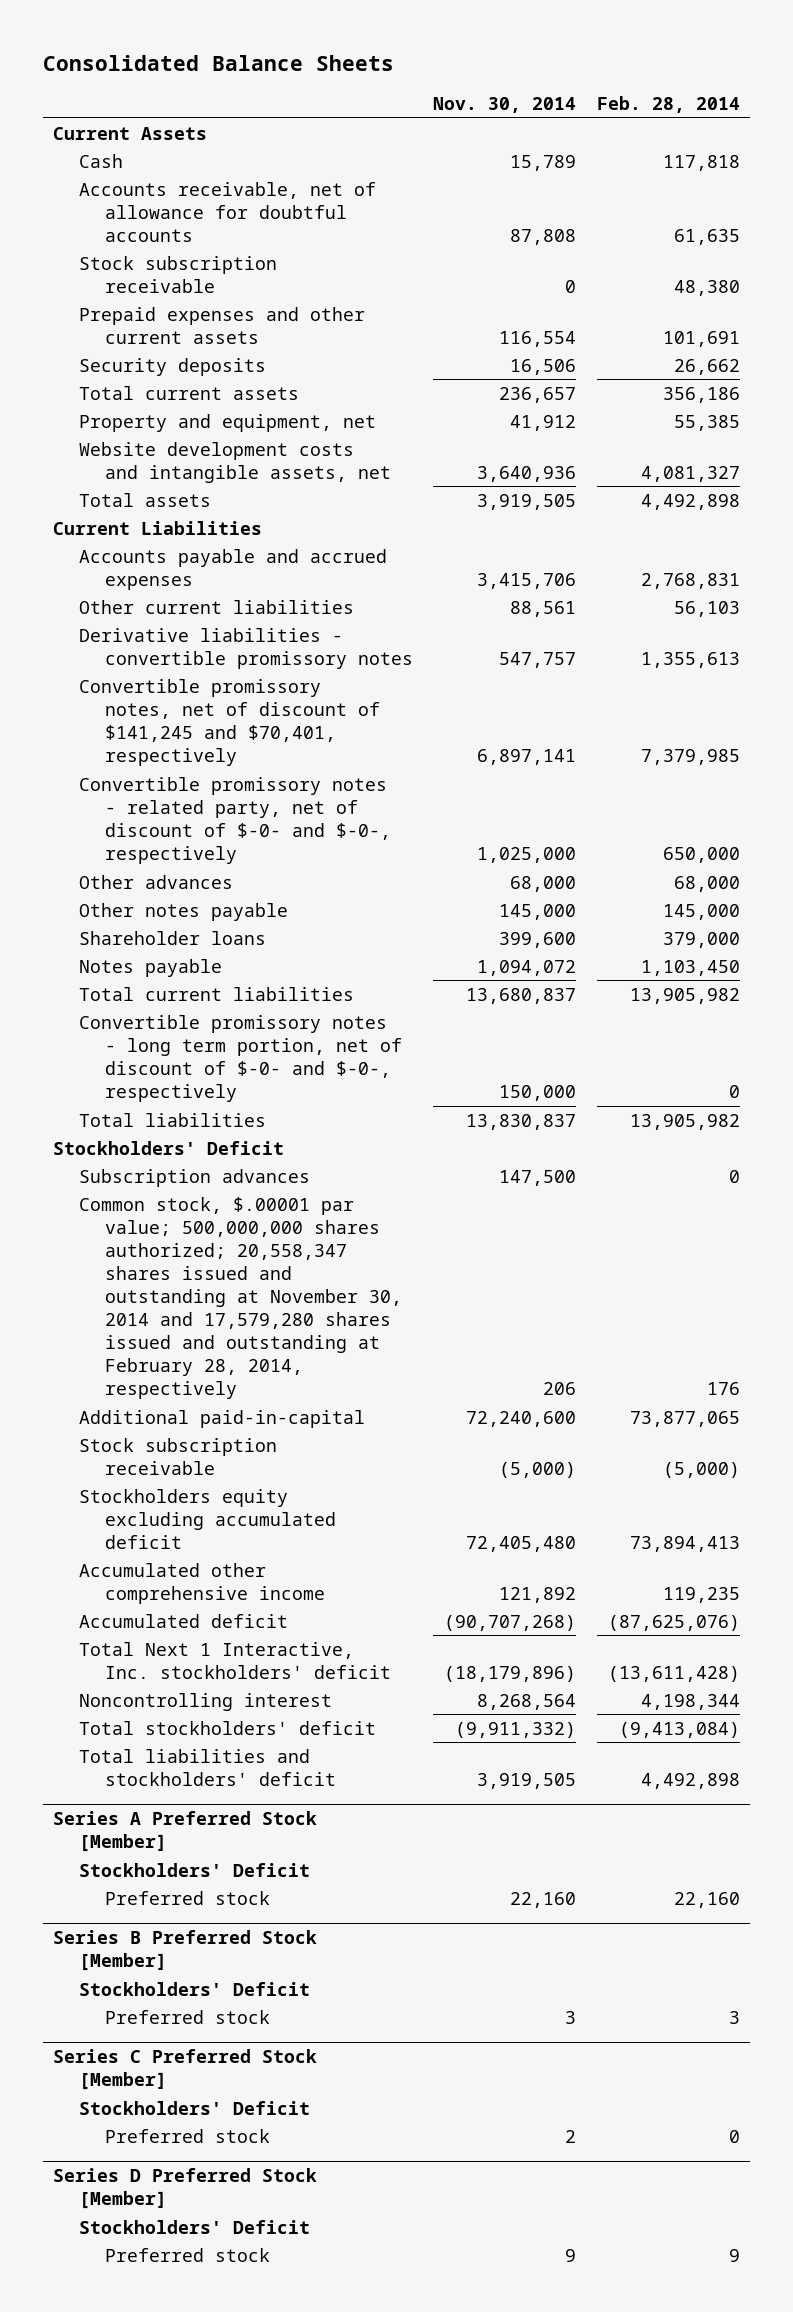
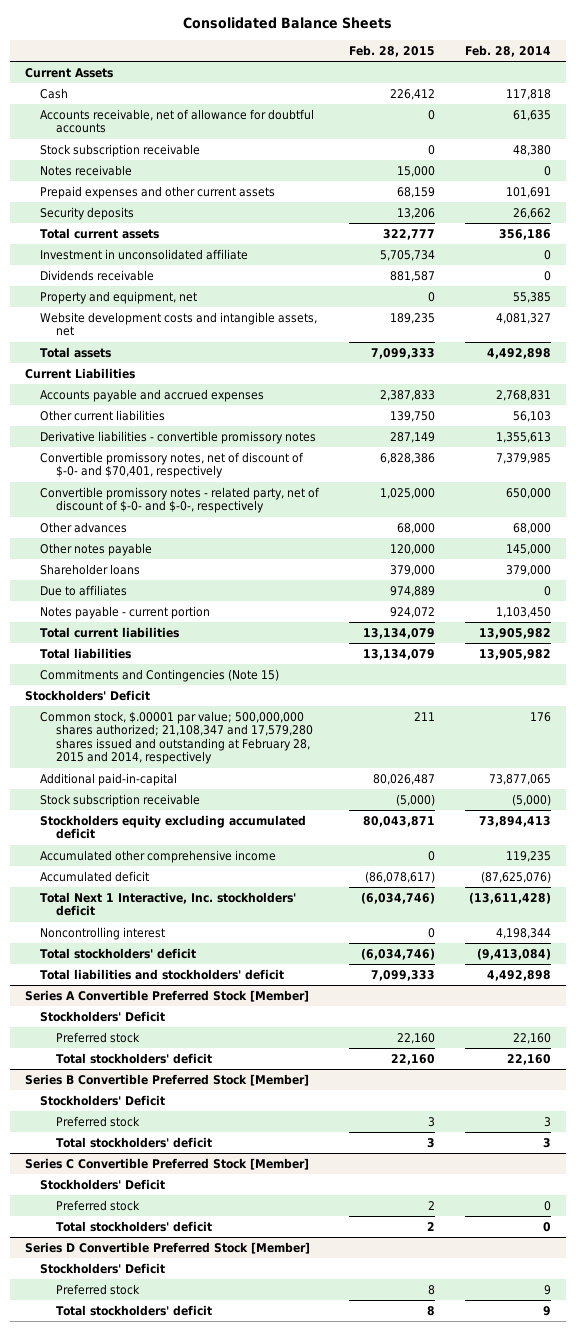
[433,96,577,113] Nov. 30, 2014 -> none
none -> [349,44,436,57] Feb. 28, 2015
none -> [40,164,133,176] Notes receivable
none -> [40,248,249,260] Investment in unconsolidated affiliate
none -> [40,269,155,281] Dividends receivable
[79,678,381,766] Convertible promissory notes, net of discount of $141,245 and $70,401, respectively -> [40,451,305,479] Convertible promissory notes, net of discount of $-0- and $70,401, respectively
none -> [40,584,128,596] Due to affiliates
[79,958,223,977] Notes payable -> [40,605,211,619] Notes payable - current portion
[79,1014,403,1102] Convertible promissory notes - long term portion, net of discount of $-0- and $-0-, respectively -> none
none -> [40,668,280,682] Commitments and Contingencies (Note 15)
[79,1168,311,1187] Subscription advances -> none
[79,1196,403,1400] Common stock, $.00001 par value; 500,000,000 shares authorized; 20,558,347 shares issued and outstanding at November 30, 2014 and 17,579,280 shares issued and outstanding at February 28, 2014, respectively -> [40,710,313,765] Common stock, $.00001 par value; 500,000,000 shares authorized; 21,108,347 and 17,579,280 shares issued and outstanding at February 28, 2015 and 2014, respectively
[53,1811,318,1853] Series A Preferred Stock [Member] -> [24,989,309,1002] Series A Convertible Preferred Stock [Member]
none -> [55,1052,212,1064] Total stockholders' deficit
[53,1930,318,1972] Series B Preferred Stock [Member] -> [24,1073,309,1086] Series B Convertible Preferred Stock [Member]
none -> [55,1136,212,1148] Total stockholders' deficit
[53,2049,318,2091] Series C Preferred Stock [Member] -> [24,1157,309,1170] Series C Convertible Preferred Stock [Member]
none -> [55,1220,212,1232] Total stockholders' deficit
[53,2168,318,2210] Series D Preferred Stock [Member] -> [24,1241,310,1254] Series D Convertible Preferred Stock [Member]
none -> [55,1304,212,1316] Total stockholders' deficit

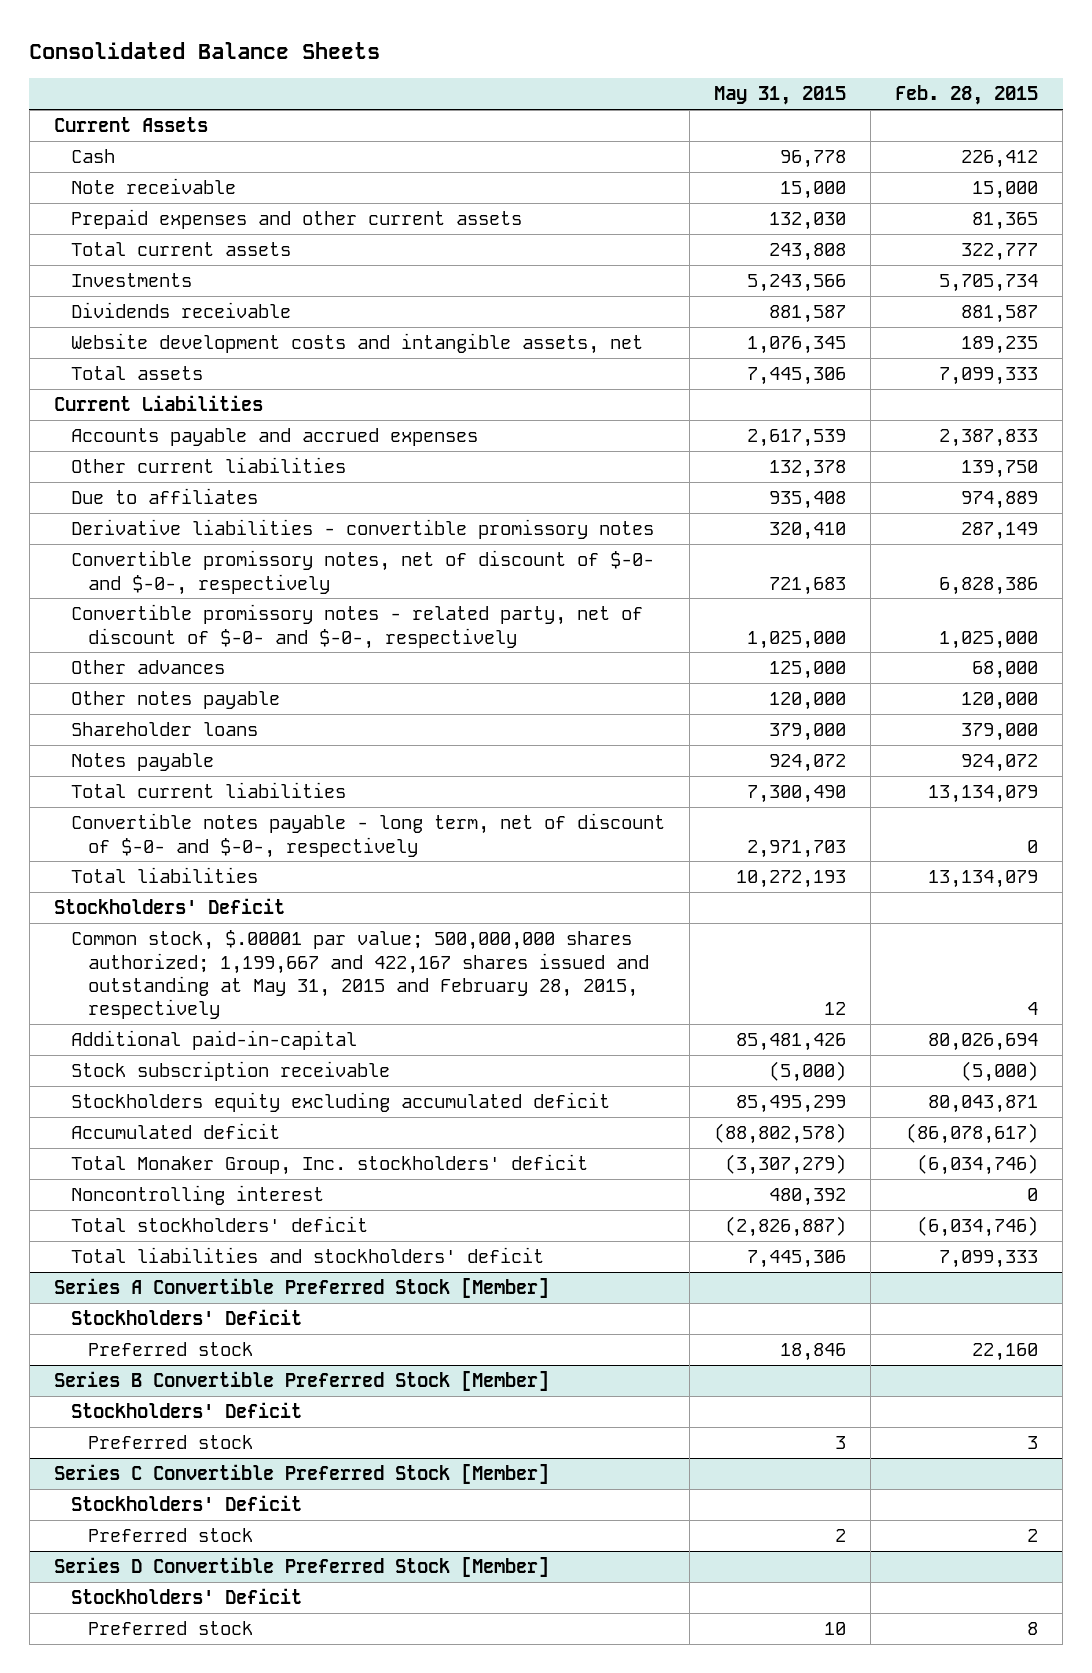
[464,44,551,57] Feb. 28, 2014 -> none
none -> [714,86,847,106] May 31, 2015
[40,108,315,134] Accounts receivable, net of allowance for doubtful accounts -> none
[40,143,201,157] Stock subscription receivable -> none
[40,206,135,220] Security deposits -> none
[40,164,133,176] Notes receivable -> [70,178,236,195] Note receivable
[397,186,436,198] 68,159 -> [972,212,1039,231] 81,365
[40,248,249,260] Investment in unconsolidated affiliate -> [70,273,192,288] Investments
[40,290,198,304] Property and equipment, net -> none
[40,584,128,596] Due to affiliates -> [70,488,258,505] Due to affiliates
[40,451,305,479] Convertible promissory notes, net of discount of $-0- and $70,401, respectively -> [70,550,654,595] Convertible promissory notes, net of discount of $-0- and $-0-, respectively
[40,605,211,619] Notes payable - current portion -> [70,753,214,772] Notes payable
none -> [70,813,665,858] Convertible notes payable - long term, net of discount of $-0- and $-0-, respectively
[40,668,280,682] Commitments and Contingencies (Note 15) -> none
[40,710,313,765] Common stock, $.00001 par value; 500,000,000 shares authorized; 21,108,347 and 17,579,280 shares issued and outstanding at February 28, 2015 and 2014, respectively -> [70,930,650,1019] Common stock, $.00001 par value; 500,000,000 shares authorized; 1,199,667 and 422,167 shares issued and outstanding at May 31, 2015 and February 28, 2015, respectively
[414,711,436,721] 211 -> [1027,1001,1039,1015] 4
[373,773,436,785] 80,026,487 -> [928,1033,1039,1052] 80,026,694
[40,849,277,863] Accumulated other comprehensive income -> none
[40,891,297,917] Total Next 1 Interactive, Inc. stockholders' deficit -> [70,1154,588,1176] Total Monaker Group, Inc. stockholders' deficit
[55,1052,212,1064] Total stockholders' deficit -> none
[55,1136,212,1148] Total stockholders' deficit -> none
[55,1220,212,1232] Total stockholders' deficit -> none
[55,1304,212,1316] Total stockholders' deficit -> none

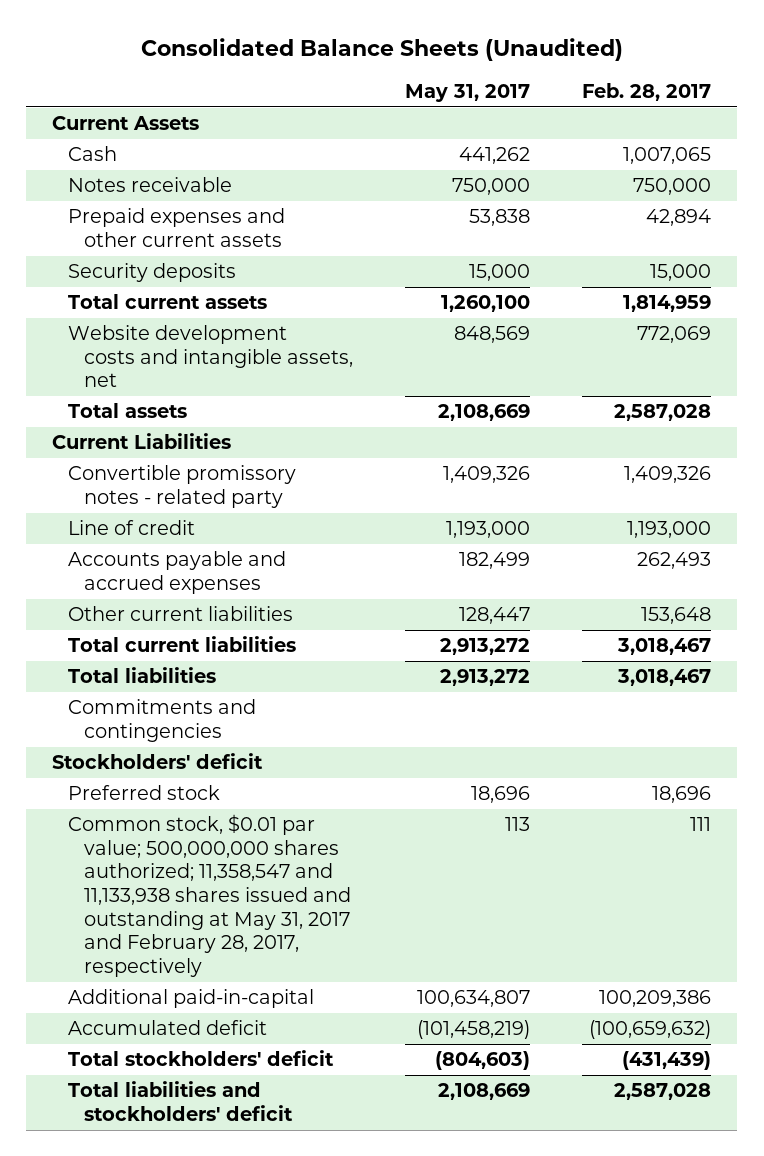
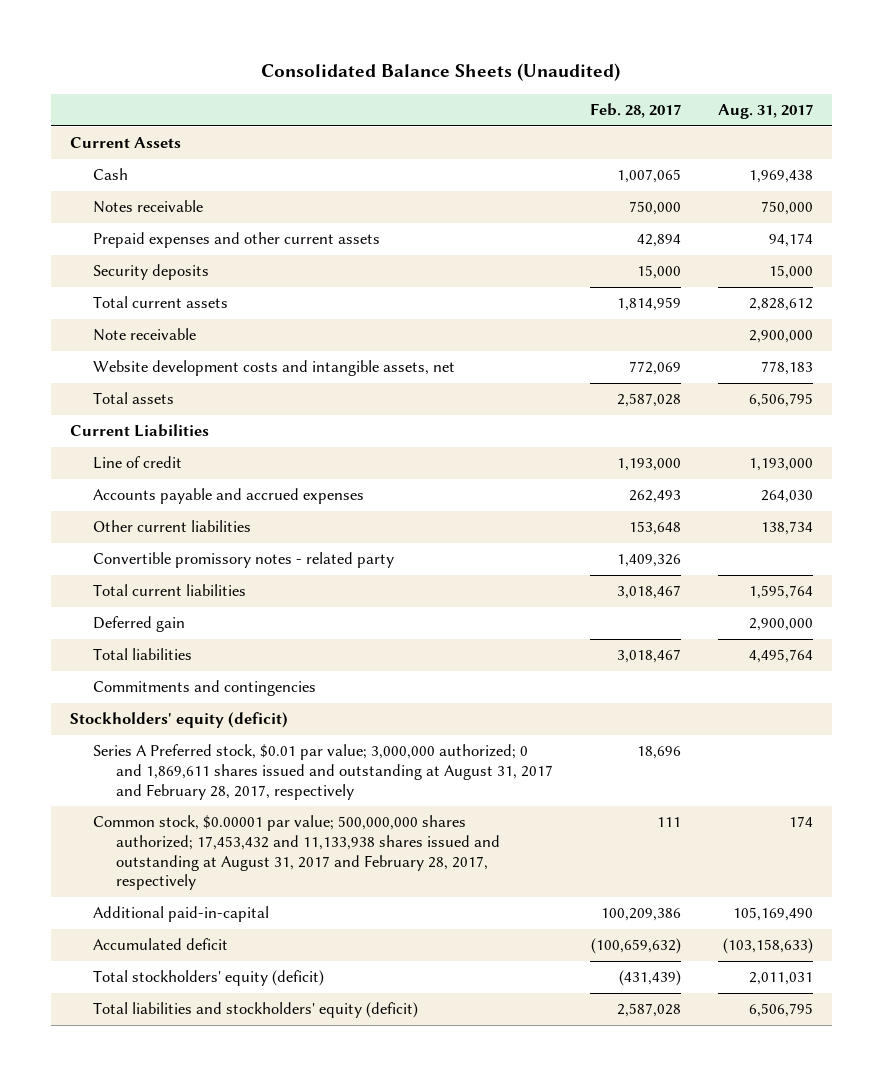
[405,83,531,102] May 31, 2017 -> none
none -> [718,104,814,120] Aug. 31, 2017
none -> [93,328,197,342] Note receivable
[68,465,297,508] Convertible promissory notes - related party -> [93,552,395,569] Convertible promissory notes - related party
none -> [93,616,186,633] Deferred gain
[52,753,264,770] Stockholders' deficit -> [69,712,288,729] Stockholders' equity (deficit)
[68,785,221,801] Preferred stock -> [93,744,554,800] Series A Preferred stock, $0.01 par value; 3,000,000 authorized; 0 and 1,869,611 shares issued and outstanding at August 31, 2017 and February 28, 2017, respectively
[68,814,352,977] Common stock, $0.01 par value; 500,000,000 shares authorized; 11,358,547 and 11,133,938 shares issued and outstanding at May 31, 2017 and February 28, 2017, respectively -> [93,815,501,891] Common stock, $0.00001 par value; 500,000,000 shares authorized; 17,453,432 and 11,133,938 shares issued and outstanding at August 31, 2017 and February 28, 2017, respectively
[68,1050,335,1067] Total stockholders' deficit -> [93,970,325,987] Total stockholders' equity (deficit)
[68,1081,294,1121] Total liabilities and stockholders' deficit -> [93,1002,419,1019] Total liabilities and stockholders' equity (deficit)

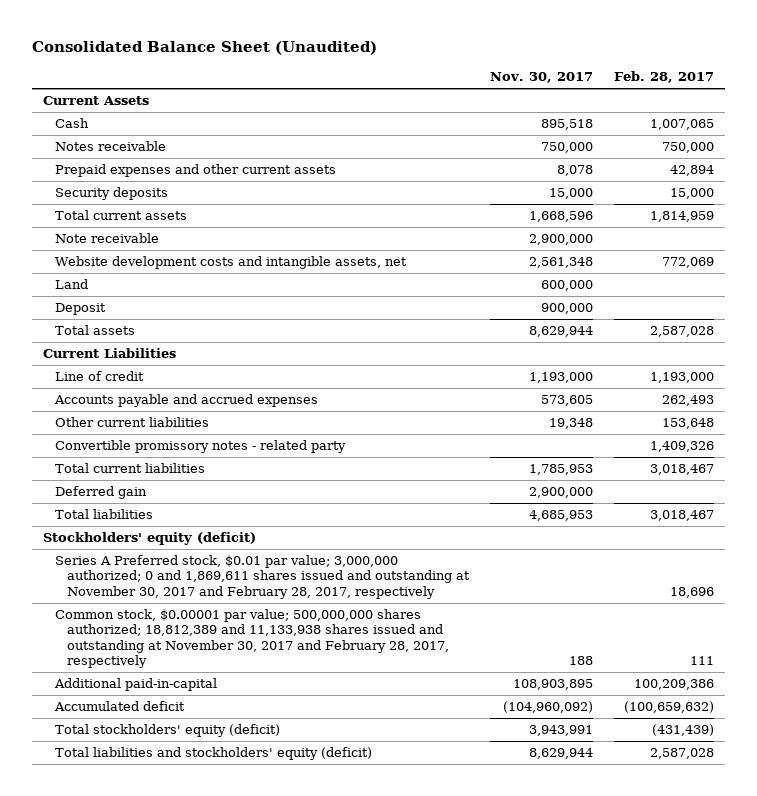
[261,63,621,82] Consolidated Balance Sheets (Unaudited) -> [32,41,378,56] Consolidated Balance Sheet (Unaudited)
[718,104,814,120] Aug. 31, 2017 -> none
none -> [489,72,593,84] Nov. 30, 2017
none -> [54,279,88,290] Land
none -> [54,303,106,316] Deposit
[93,680,317,697] Commitments and contingencies -> none
[93,744,554,800] Series A Preferred stock, $0.01 par value; 3,000,000 authorized; 0 and 1,869,611 shares issued and outstanding at August 31, 2017 and February 28, 2017, respectively -> [54,555,470,599] Series A Preferred stock, $0.01 par value; 3,000,000 authorized; 0 and 1,869,611 shares issued and outstanding at November 30, 2017 and February 28, 2017, respectively
[93,815,501,891] Common stock, $0.00001 par value; 500,000,000 shares authorized; 17,453,432 and 11,133,938 shares issued and outstanding at August 31, 2017 and February 28, 2017, respectively -> [54,609,449,669] Common stock, $0.00001 par value; 500,000,000 shares authorized; 18,812,389 and 11,133,938 shares issued and outstanding at November 30, 2017 and February 28, 2017, respectively

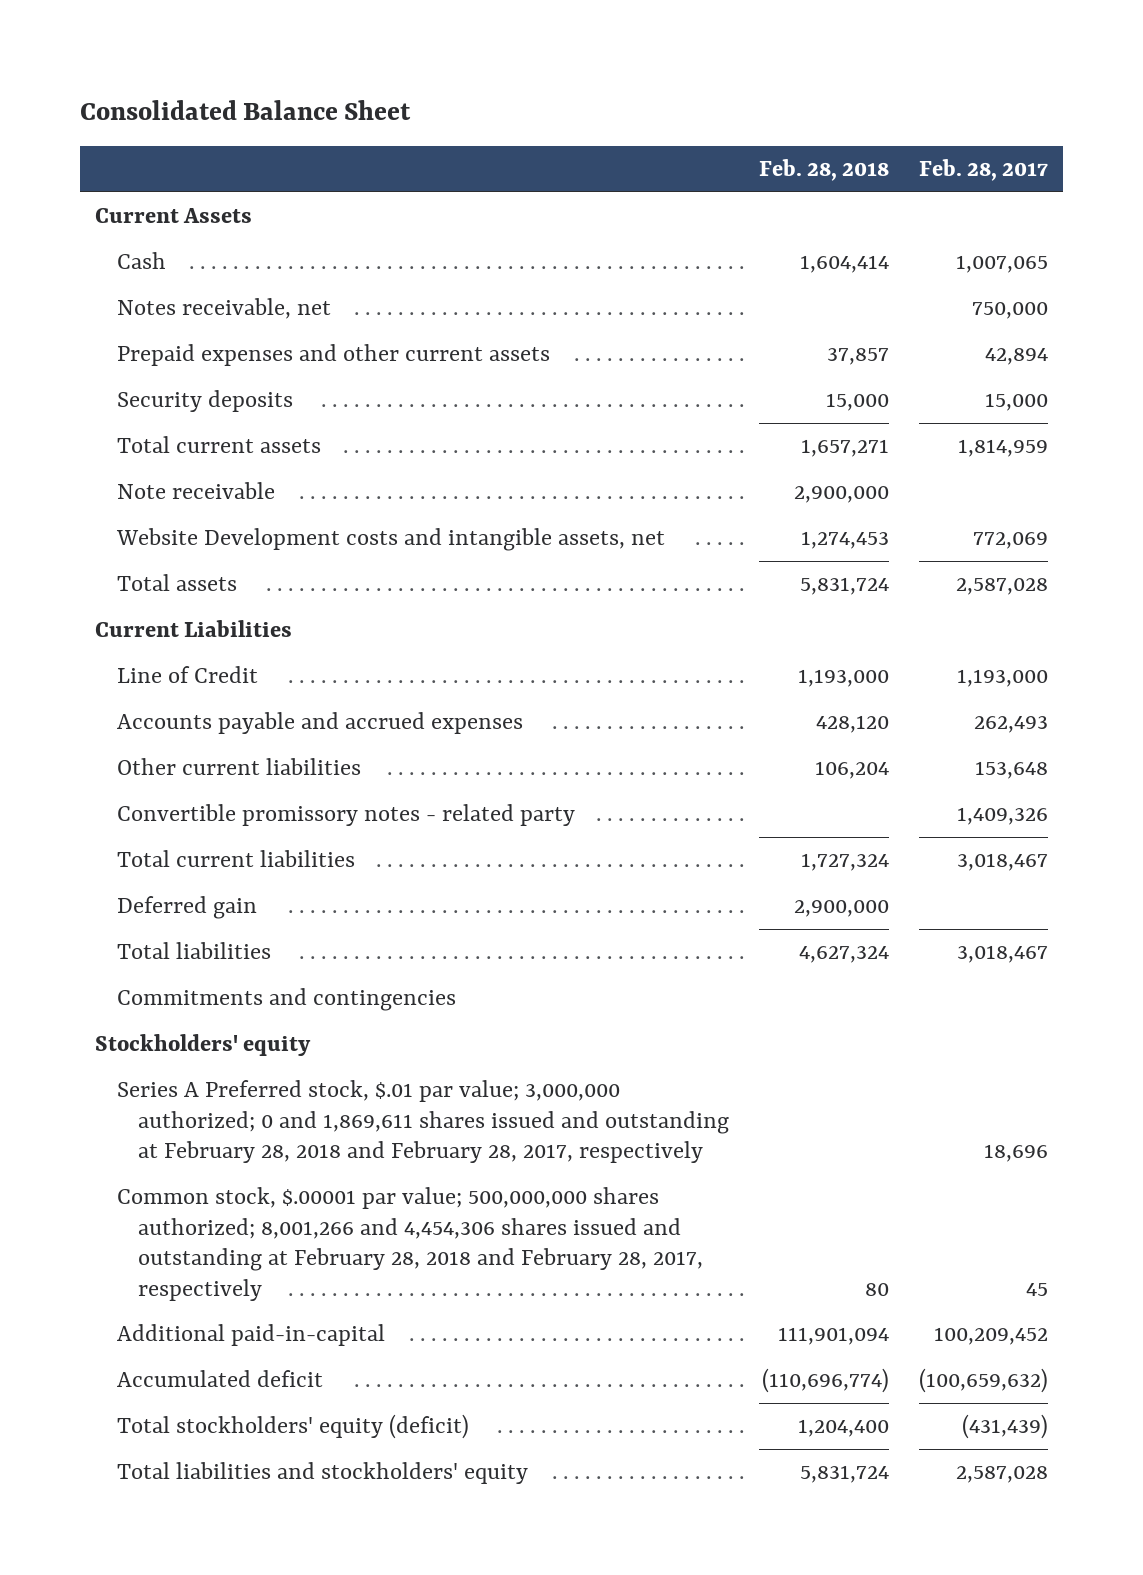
[32,41,378,56] Consolidated Balance Sheet (Unaudited) -> [80,100,412,121] Consolidated Balance Sheet
[489,72,593,84] Nov. 30, 2017 -> none
none -> [758,159,889,182] Feb. 28, 2018
[54,141,166,152] Notes receivable -> [116,298,331,320] Notes receivable, net
[54,279,88,290] Land -> none
[54,303,106,316] Deposit -> none
[54,256,407,270] Website development costs and intangible assets, net -> [115,528,665,552] Website Development costs and intangible assets, net
[54,371,144,382] Line of credit -> [116,666,258,684] Line of Credit
none -> [116,988,456,1012] Commitments and contingencies
[42,532,256,546] Stockholders' equity (deficit) -> [95,1034,312,1057] Stockholders' equity
[54,555,470,599] Series A Preferred stock, $0.01 par value; 3,000,000 authorized; 0 and 1,869,611 shares issued and outstanding at November 30, 2017 and February 28, 2017, respectively -> [116,1080,729,1164] Series A Preferred stock, $.01 par value; 3,000,000 authorized; 0 and 1,869,611 shares issued and outstanding at February 28, 2018 and February 28, 2017, respectively
[54,609,449,669] Common stock, $0.00001 par value; 500,000,000 shares authorized; 18,812,389 and 11,133,938 shares issued and outstanding at November 30, 2017 and February 28, 2017, respectively -> [116,1187,703,1301] Common stock, $.00001 par value; 500,000,000 shares authorized; 8,001,266 and 4,454,306 shares issued and outstanding at February 28, 2018 and February 28, 2017, respectively
[690,656,715,666] 111 -> [1025,1282,1048,1296] 45
[634,679,715,691] 100,209,386 -> [933,1327,1048,1346] 100,209,452
[54,747,372,761] Total liabilities and stockholders' equity (deficit) -> [116,1462,528,1485] Total liabilities and stockholders' equity

